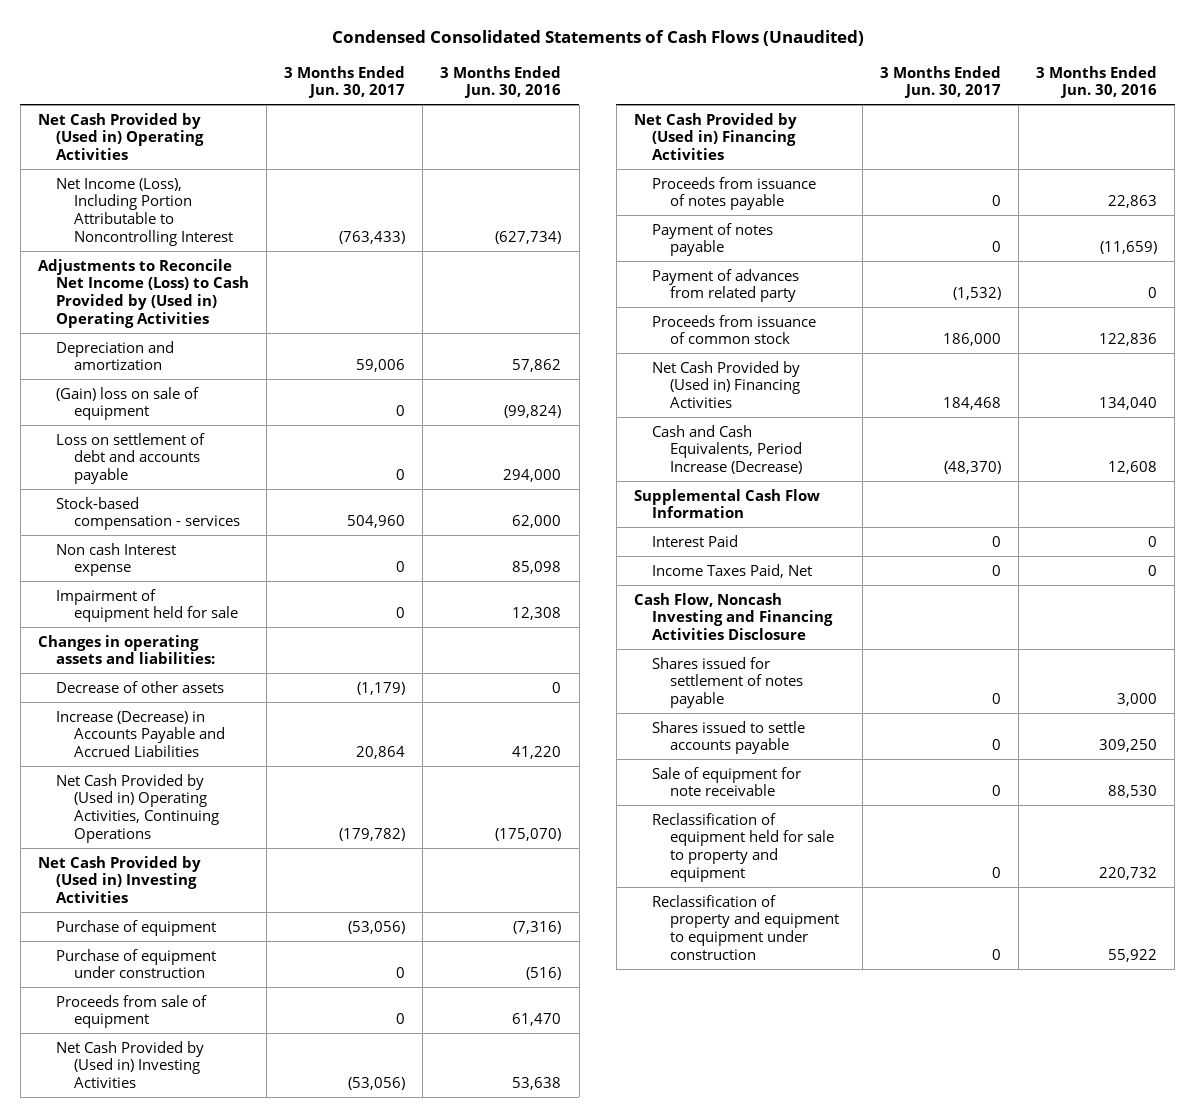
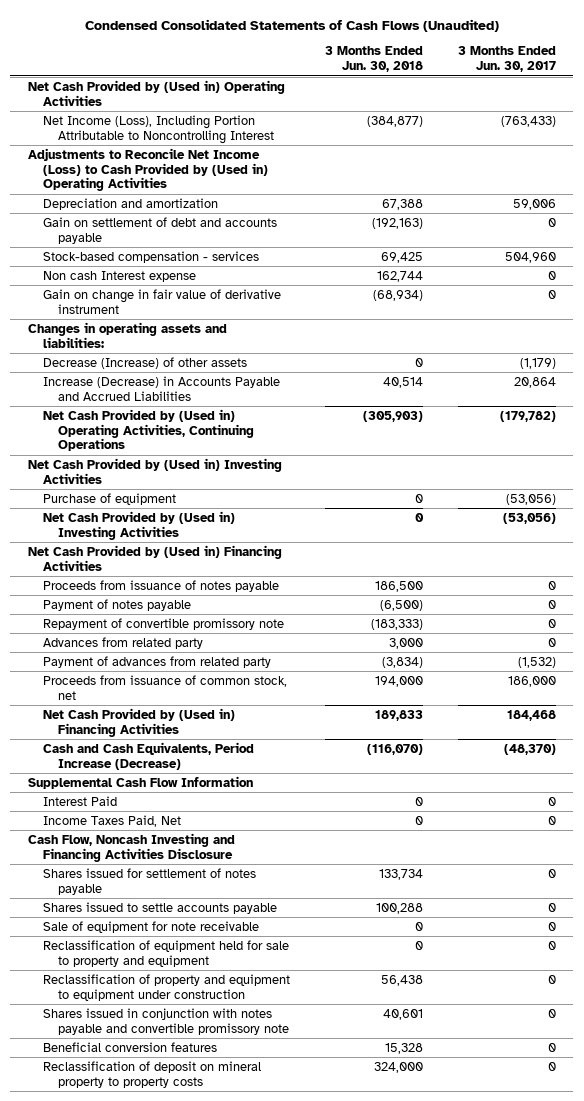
[440,65,562,99] 3 Months Ended Jun. 30, 2016 -> none
none -> [325,46,424,73] 3 Months Ended Jun. 30, 2018
[56,386,200,421] (Gain) loss on sale of equipment -> none
[56,432,206,484] Loss on settlement of debt and accounts payable -> [43,216,278,244] Gain on settlement of debt and accounts payable
[56,588,239,623] Impairment of equipment held for sale -> none
none -> [43,288,282,314] Gain on change in fair value of derivative instrument
[56,680,225,693] Decrease of other assets -> [43,356,248,369] Decrease (Increase) of other assets
[56,948,217,979] Purchase of equipment under construction -> none
[56,994,208,1029] Proceeds from sale of equipment -> none
none -> [43,617,285,630] Repayment of convertible promissory note
none -> [43,636,204,649] Advances from related party
[651,314,816,345] Proceeds from issuance of common stock -> [43,674,288,700] Proceeds from issuance of common stock, net
none -> [43,1007,290,1035] Shares issued in conjunction with notes payable and convertible promissory note
none -> [43,1041,218,1052] Beneficial conversion features
none -> [43,1060,262,1088] Reclassification of deposit on mineral property to property costs

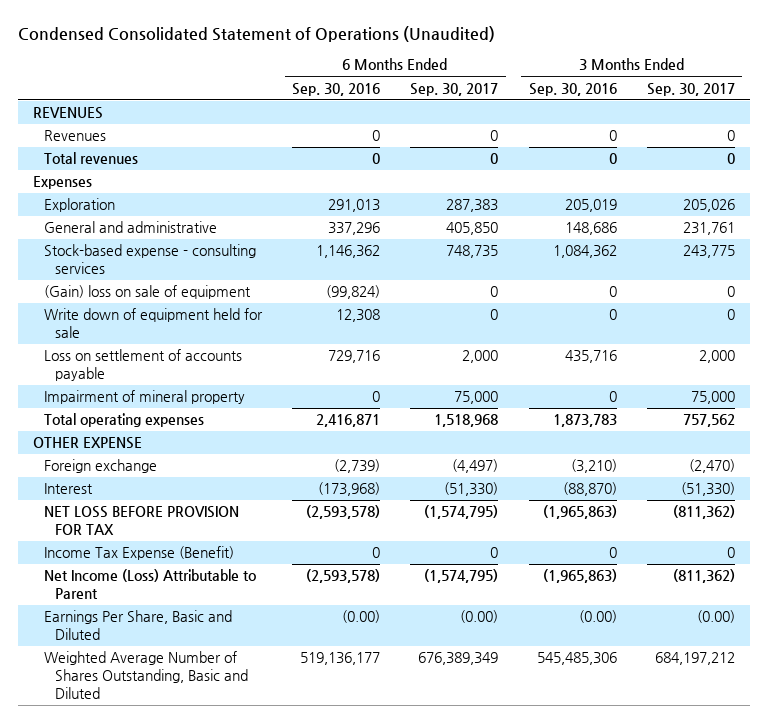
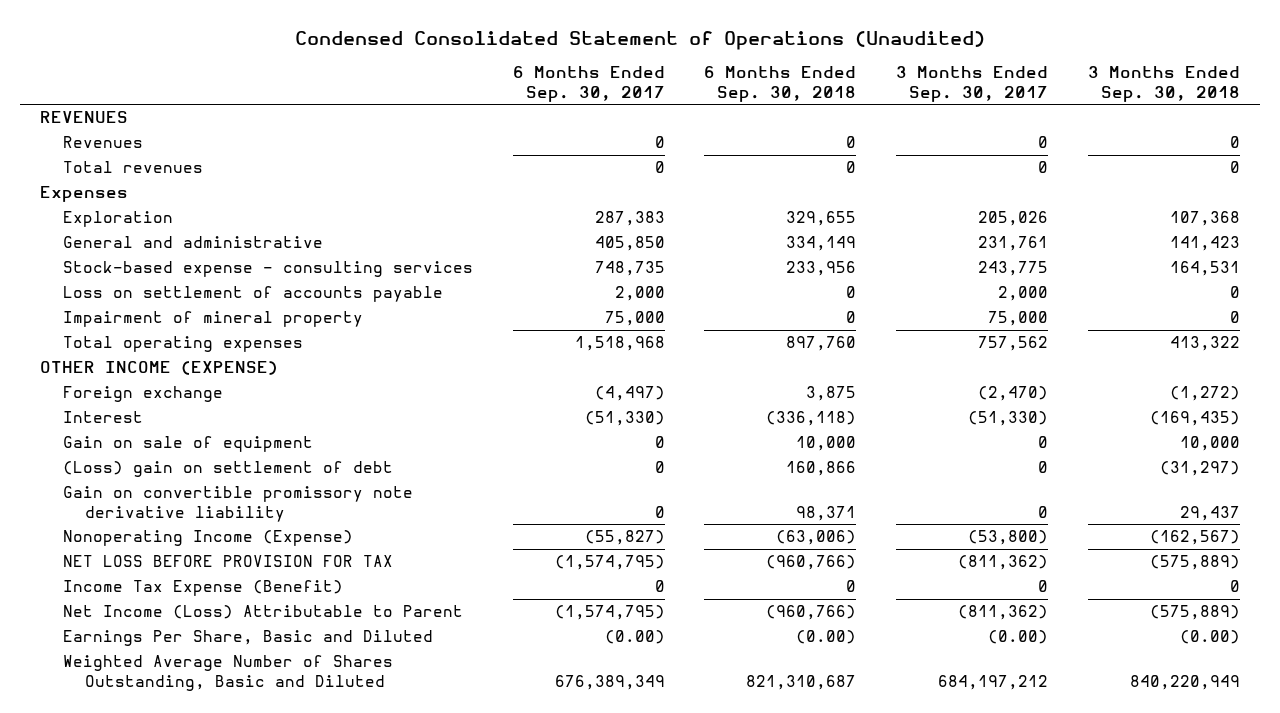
[292,82,381,96] Sep. 30, 2016 -> none
[528,82,617,96] Sep. 30, 2016 -> none
none -> [704,66,857,103] 6 Months Ended Sep. 30, 2018
none -> [1087,66,1240,103] 3 Months Ended Sep. 30, 2018
[44,285,252,300] (Gain) loss on sale of equipment -> none
[44,308,264,339] Write down of equipment held for sale -> none
[33,437,143,450] OTHER EXPENSE -> [40,361,279,376] OTHER INCOME (EXPENSE)
none -> [62,436,313,453] Gain on sale of equipment
none -> [62,461,393,478] (Loss) gain on settlement of debt
none -> [62,486,413,522] Gain on convertible promissory note derivative liability
none -> [62,530,353,547] Nonoperating Income (Expense)

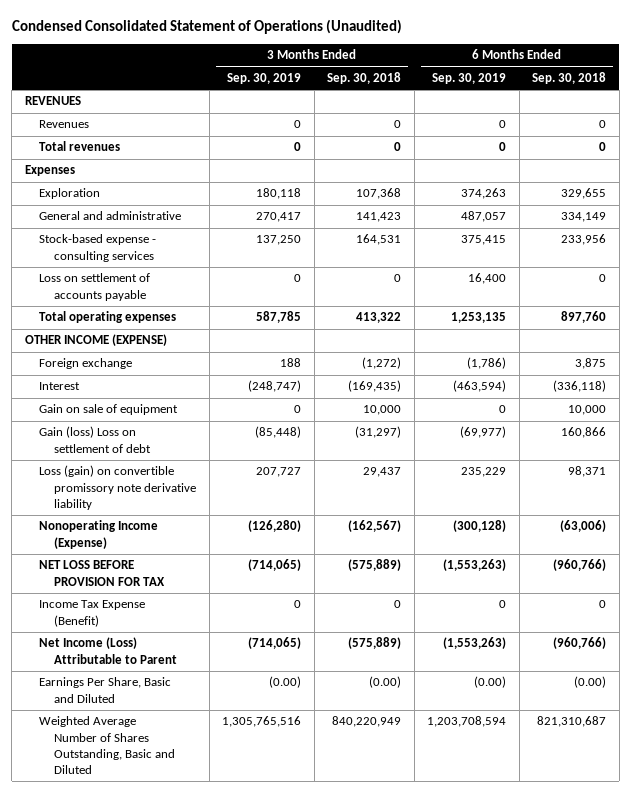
[512,66,665,103] 6 Months Ended Sep. 30, 2017 -> none
[896,66,1049,103] 3 Months Ended Sep. 30, 2017 -> none
none -> [227,72,302,84] Sep. 30, 2019
none -> [432,72,507,84] Sep. 30, 2019
[62,311,363,328] Impairment of mineral property -> none
[62,461,393,478] (Loss) gain on settlement of debt -> [39,426,152,453] Gain (loss) Loss on settlement of debt
[62,486,413,522] Gain on convertible promissory note derivative liability -> [39,465,197,510] Loss (gain) on convertible promissory note derivative liability

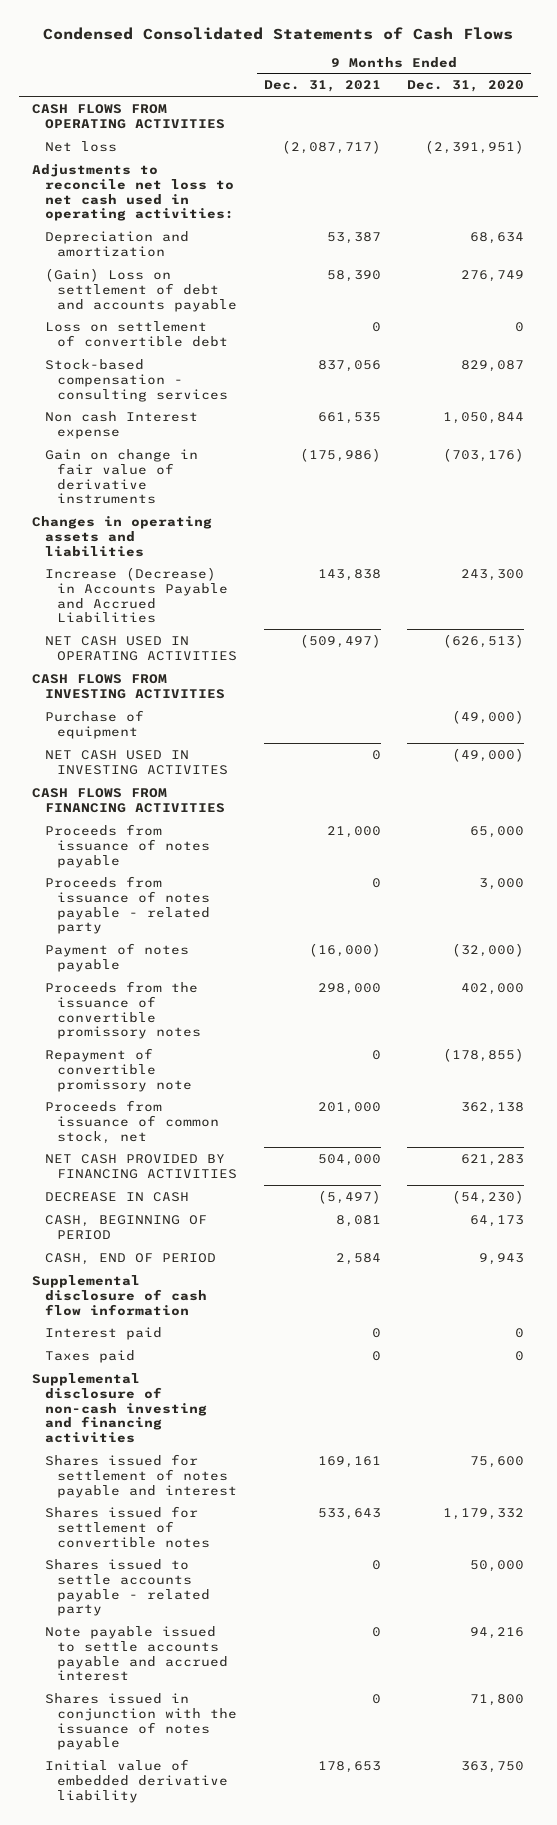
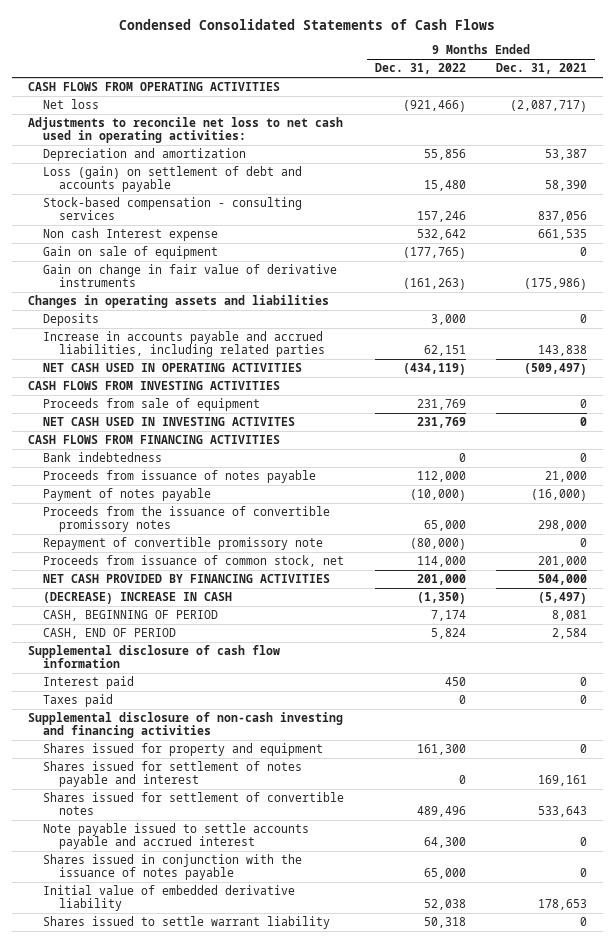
[407,80,525,93] Dec. 31, 2020 -> none
none -> [374,63,466,75] Dec. 31, 2022
[44,320,228,347] Loss on settlement of convertible debt -> none
[44,267,237,312] (Gain) Loss on settlement of debt and accounts payable -> [43,166,303,193] Loss (gain) on settlement of debt and accounts payable
none -> [43,246,219,260] Gain on sale of equipment
none -> [43,313,100,327] Deposits
[44,566,228,624] Increase (Decrease) in Accounts Payable and Accrued Liabilities -> [43,331,325,358] Increase in accounts payable and accrued liabilities, including related parties
[44,709,144,739] Purchase of equipment -> none
none -> [43,398,261,412] Proceeds from sale of equipment
none -> [43,452,163,463] Bank indebtedness
[44,875,210,935] Proceeds from issuance of notes payable - related party -> none
[44,1191,189,1202] DECREASE IN CASH -> [43,592,233,605] (DECREASE) INCREASE IN CASH
none -> [43,743,324,757] Shares issued for property and equipment
[44,1558,210,1617] Shares issued to settle accounts payable - related party -> none
none -> [43,916,331,930] Shares issued to settle warrant liability

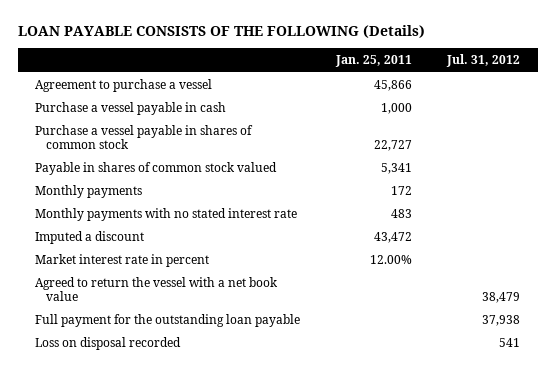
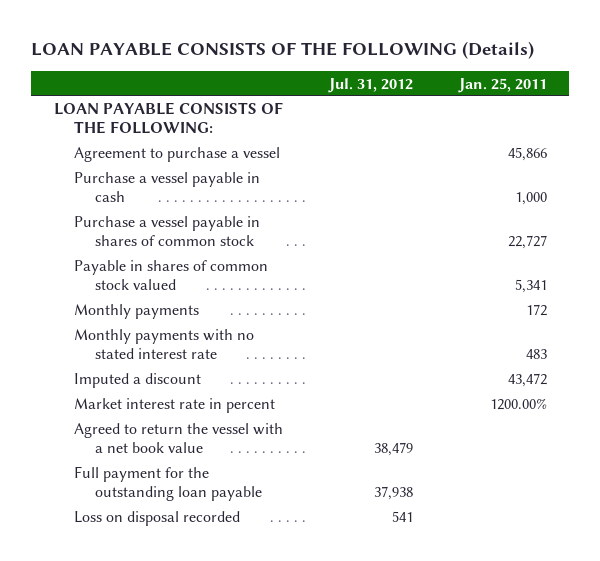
none -> [53,102,283,135] LOAN PAYABLE CONSISTS OF THE FOLLOWING:
[369,254,412,264] 12.00% -> [489,398,547,411] 1200.00%

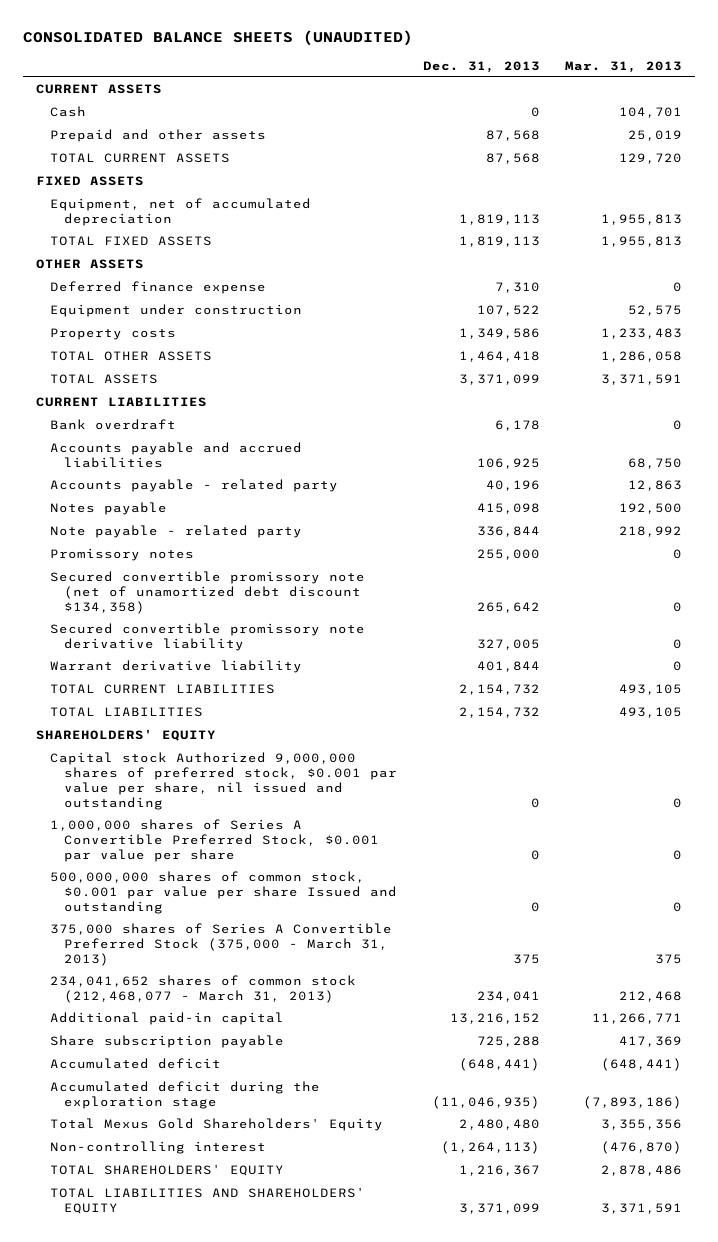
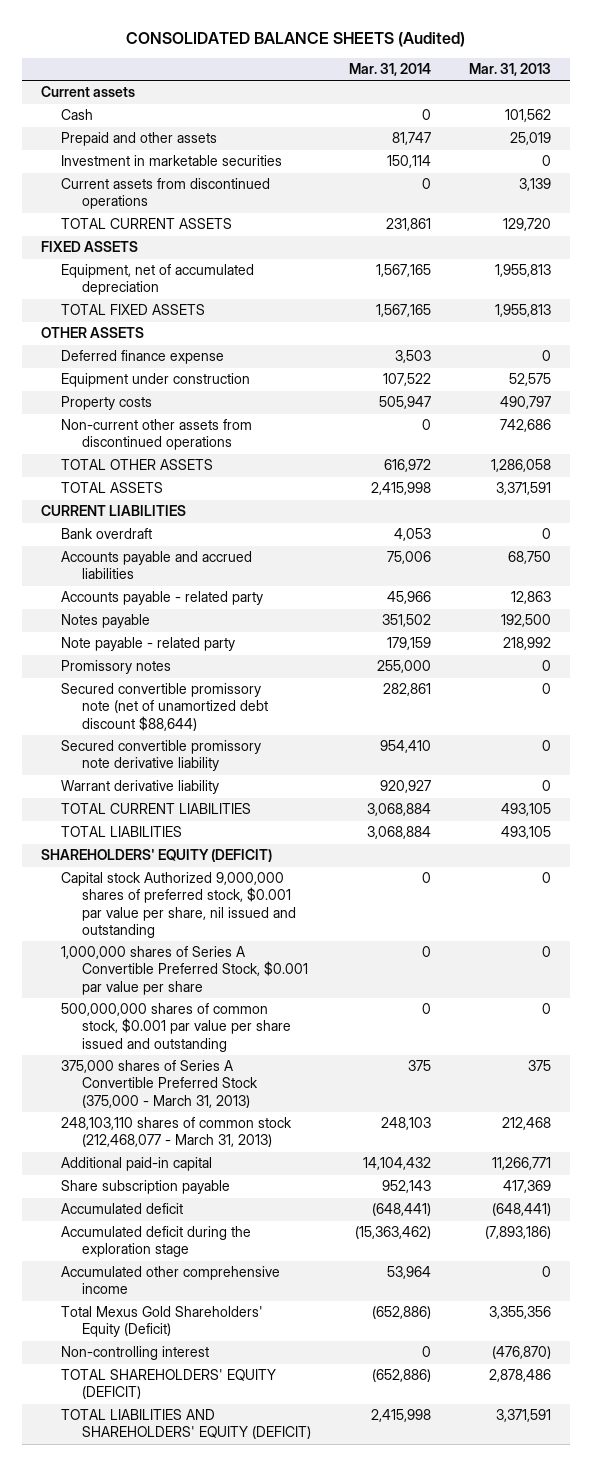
[23,30,414,47] CONSOLIDATED BALANCE SHEETS (UNAUDITED) -> [125,31,465,47] CONSOLIDATED BALANCE SHEETS (Audited)
[422,60,540,73] Dec. 31, 2013 -> none
none -> [348,63,431,77] Mar. 31, 2014
[36,84,163,95] CURRENT ASSETS -> [41,86,136,98] Current assets
[618,107,682,119] 104,701 -> [504,109,551,123] 101,562
none -> [61,155,283,167] Investment in marketable securities
none -> [61,178,271,210] Current assets from discontinued operations
[600,328,682,340] 1,233,483 -> [499,396,551,410] 490,797
none -> [61,419,253,451] Non-current other assets from discontinued operations
[50,571,366,614] Secured convertible promissory note (net of unamortized debt discount $134,358) -> [61,683,268,731] Secured convertible promissory note (net of unamortized debt discount $88,644)
[36,729,217,742] SHAREHOLDERS' EQUITY -> [41,849,273,863] SHAREHOLDERS' EQUITY (DEFICIT)
[50,871,398,914] 500,000,000 shares of common stock, $0.001 par value per share Issued and outstanding -> [61,1003,291,1052] 500,000,000 shares of common stock, $0.001 par value per share issued and outstanding
[50,975,357,1004] 234,041,652 shares of common stock (212,468,077 - March 31, 2013) -> [61,1117,293,1148] 248,103,110 shares of common stock (212,468,077 - March 31, 2013)
none -> [61,1266,281,1295] Accumulated other comprehensive income
[50,1118,384,1132] Total Mexus Gold Shareholders' Equity -> [61,1306,264,1338] Total Mexus Gold Shareholders' Equity (Deficit)
[50,1164,285,1177] TOTAL SHAREHOLDERS' EQUITY -> [61,1369,277,1400] TOTAL SHAREHOLDERS' EQUITY (DEFICIT)
[50,1187,366,1215] TOTAL LIABILITIES AND SHAREHOLDERS' EQUITY -> [61,1409,311,1440] TOTAL LIABILITIES AND SHAREHOLDERS' EQUITY (DEFICIT)

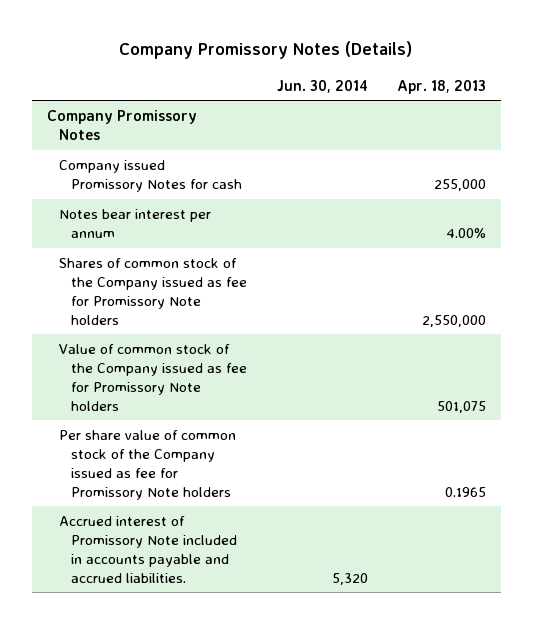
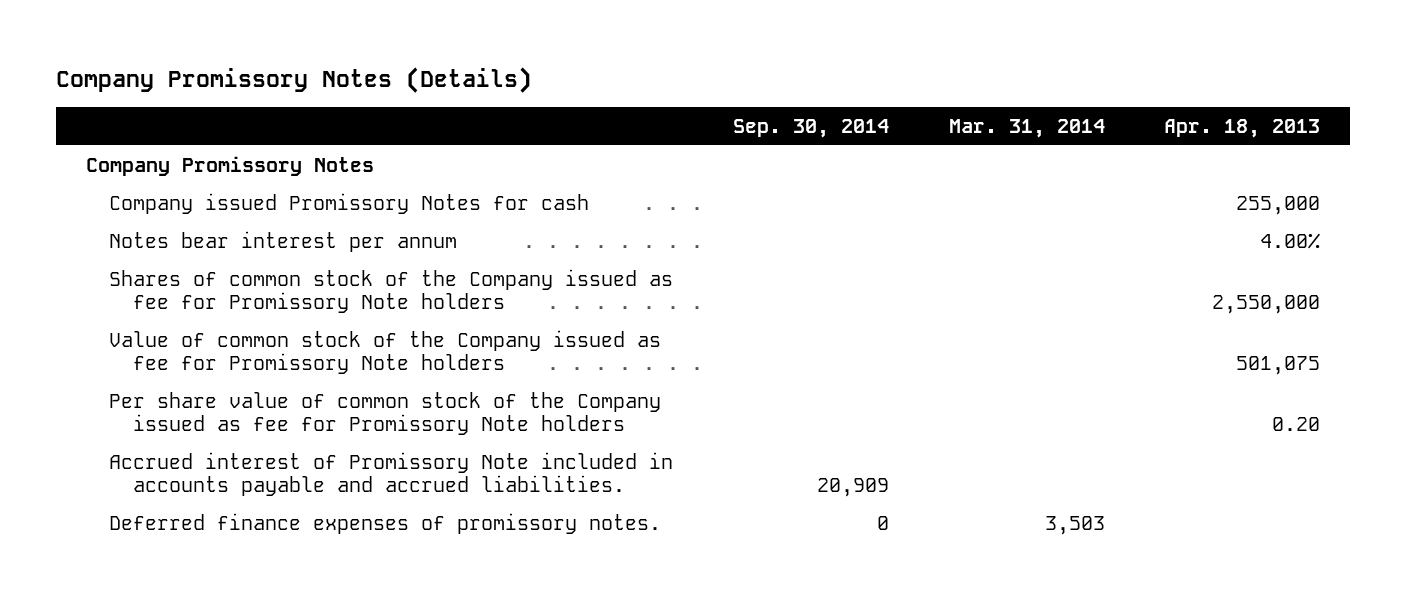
[276,79,368,93] Jun. 30, 2014 -> none
none -> [732,118,889,138] Sep. 30, 2014
none -> [948,118,1105,138] Mar. 31, 2014
[445,486,487,497] 0.1965 -> [1272,417,1321,432] 0.20
none -> [109,512,662,534] Deferred finance expenses of promissory notes.

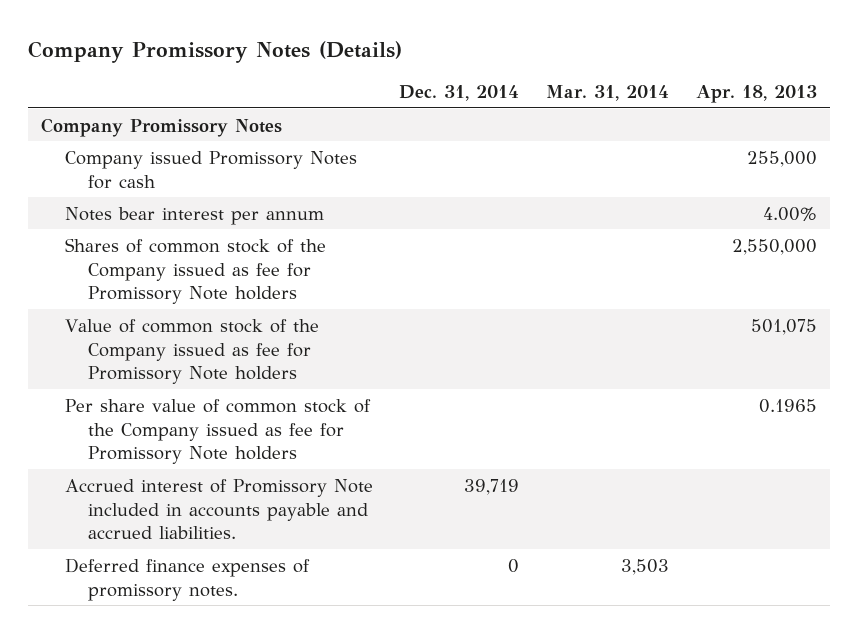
[732,118,889,138] Sep. 30, 2014 -> none
none -> [399,84,520,101] Dec. 31, 2014
[1272,417,1321,432] 0.20 -> [758,398,817,413] 0.1965

